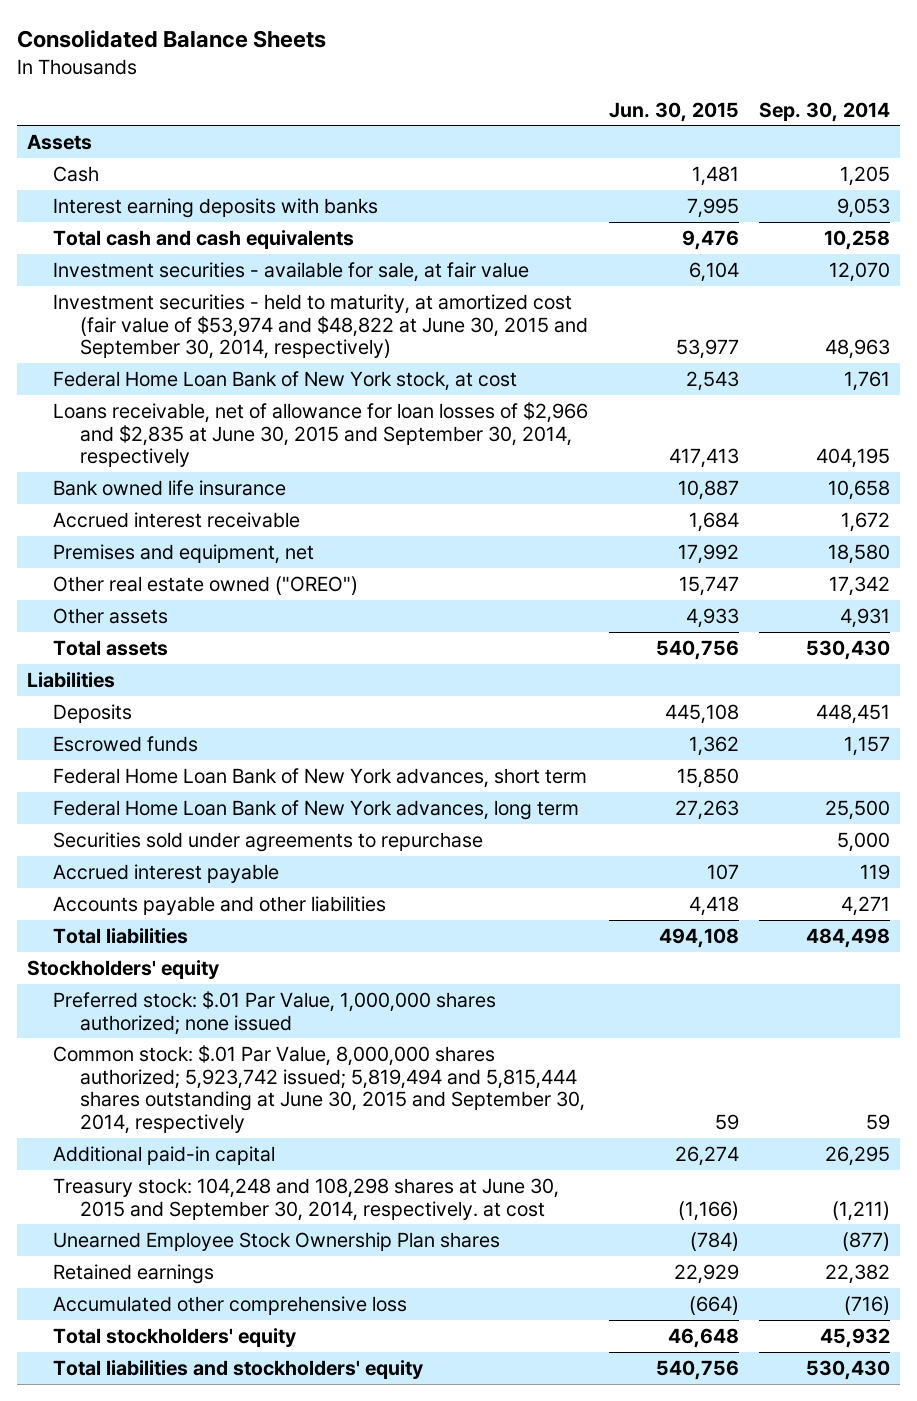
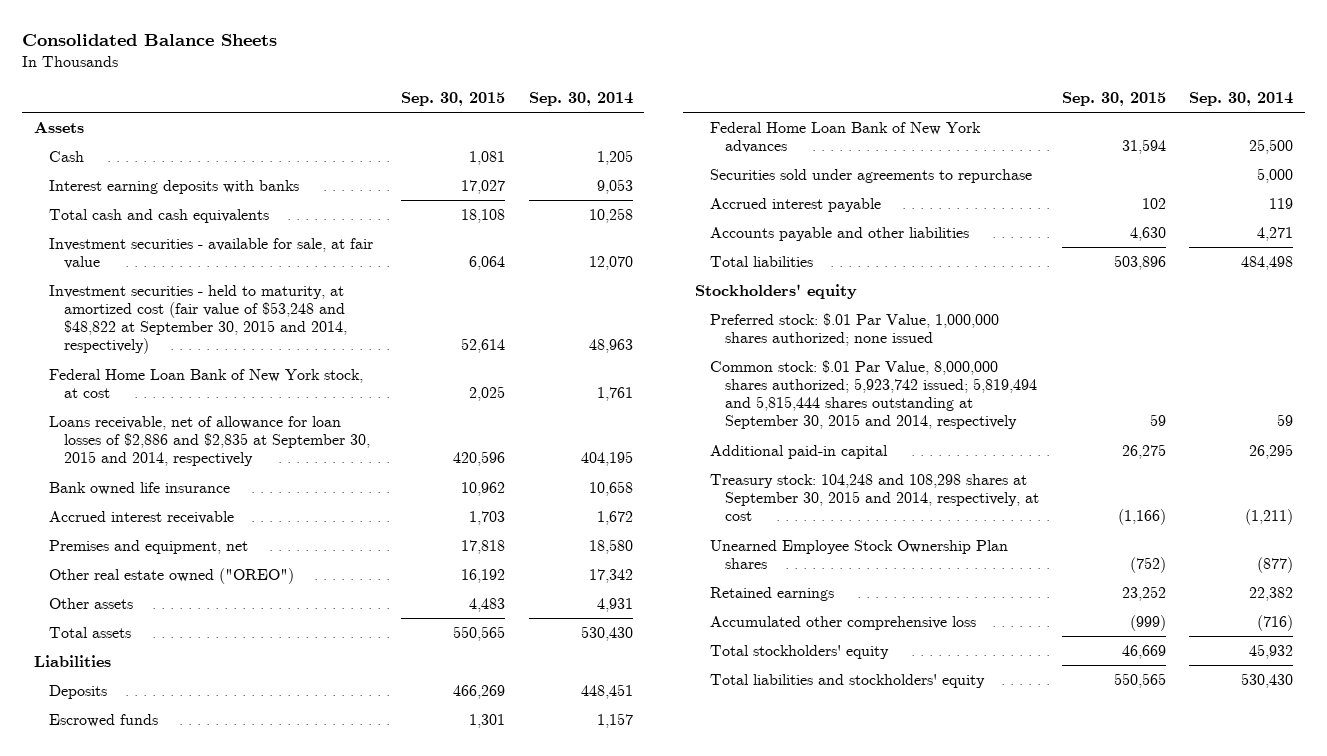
[608,101,739,122] Jun. 30, 2015 -> none
none -> [401,91,506,106] Sep. 30, 2015
[53,293,588,360] Investment securities - held to maturity, at amortized cost (fair value of $53,974 and $48,822 at June 30, 2015 and September 30, 2014, respectively) -> [48,285,347,355] Investment securities - held to maturity, at amortized cost (fair value of $53,248 and $48,822 at September 30, 2015 and 2014, respectively)
[53,401,589,468] Loans receivable, net of allowance for loan losses of $2,966 and $2,835 at June 30, 2015 and September 30, 2014, respectively -> [48,416,370,467] Loans receivable, net of allowance for loan losses of $2,886 and $2,835 at September 30, 2015 and 2014, respectively
[53,767,588,788] Federal Home Loan Bank of New York advances, short term -> none
[53,799,580,820] Federal Home Loan Bank of New York advances, long term -> [709,122,981,154] Federal Home Loan Bank of New York advances
[53,1044,585,1135] Common stock: $.01 Par Value, 8,000,000 shares authorized; 5,923,742 issued; 5,819,494 and 5,815,444 shares outstanding at June 30, 2015 and September 30, 2014, respectively -> [709,360,1037,430] Common stock: $.01 Par Value, 8,000,000 shares authorized; 5,923,742 issued; 5,819,494 and 5,815,444 shares outstanding at September 30, 2015 and 2014, respectively
[53,1177,560,1221] Treasury stock: 104,248 and 108,298 shares at June 30, 2015 and September 30, 2014, respectively. at cost -> [709,474,1039,522] Treasury stock: 104,248 and 108,298 shares at September 30, 2015 and 2014, respectively, at cost

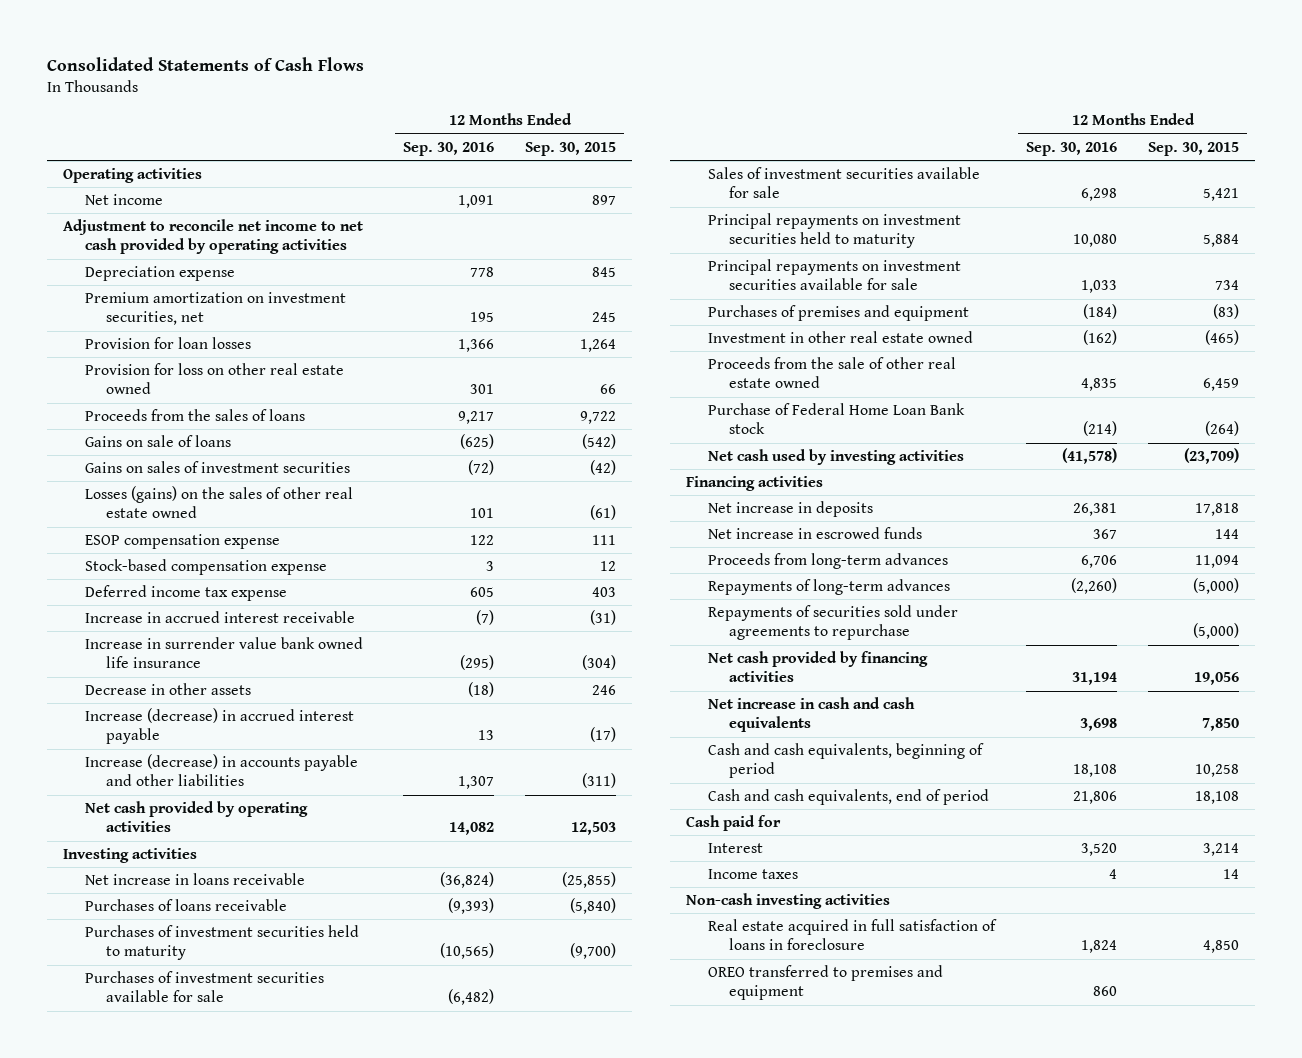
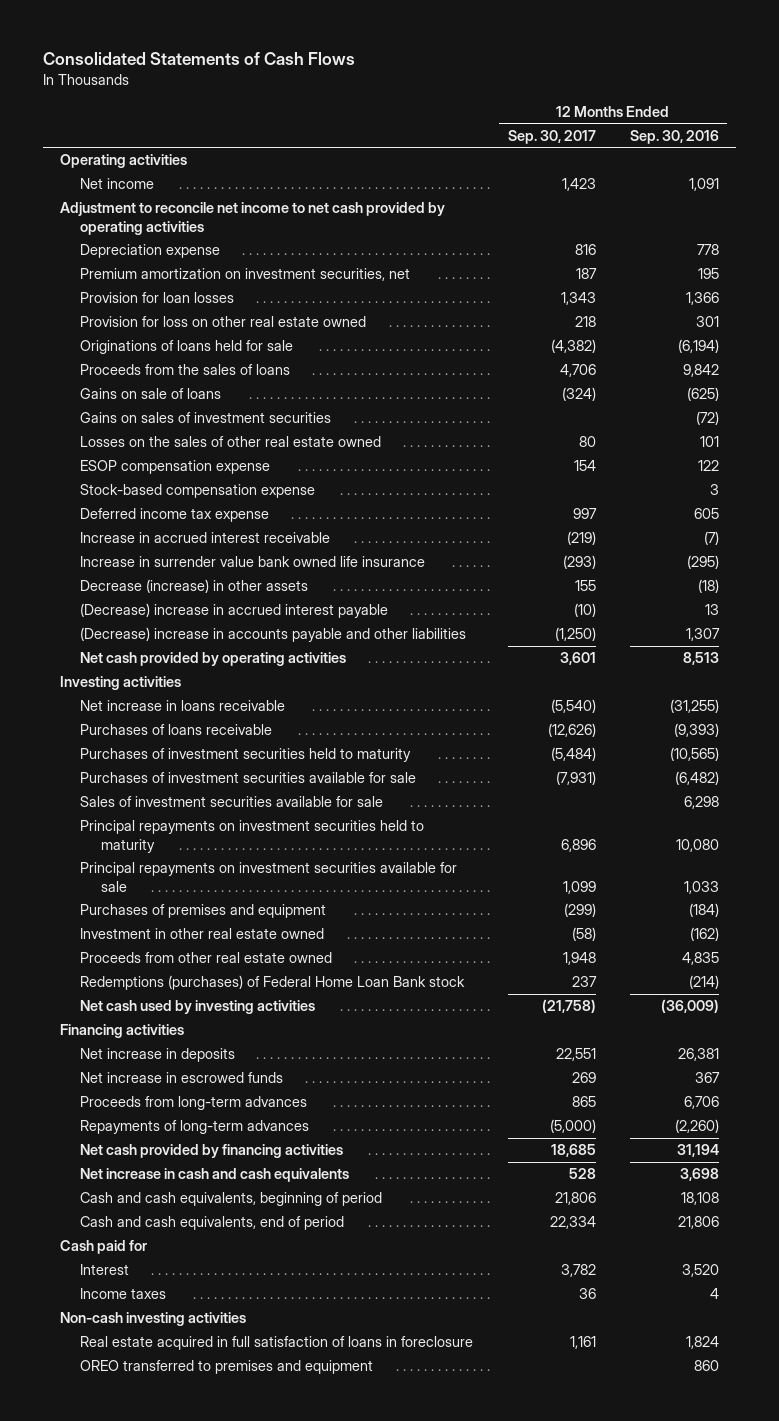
[525,141,617,156] Sep. 30, 2015 -> none
none -> [507,129,596,144] Sep. 30, 2017
none -> [80,340,294,355] Originations of loans held for sale
[457,411,494,425] 9,217 -> [682,364,719,378] 9,842
[84,486,353,519] Losses (gains) on the sales of other real estate owned -> [80,436,382,448] Losses on the sales of other real estate owned
[84,683,251,696] Decrease in other assets -> [80,579,309,594] Decrease (increase) in other assets
[84,708,354,745] Increase (decrease) in accrued interest payable -> [80,603,389,619] (Decrease) increase in accrued interest payable
[84,754,358,787] Increase (decrease) in accounts payable and other liabilities -> [80,627,467,643] (Decrease) increase in accounts payable and other liabilities
[448,822,494,836] 14,082 -> [682,652,719,666] 8,513
[439,872,494,889] (36,824) -> [669,699,719,714] (31,255)
[707,357,956,389] Proceeds from the sale of other real estate owned -> [80,952,333,964] Proceeds from other real estate owned
[707,403,965,435] Purchase of Federal Home Loan Bank stock -> [80,975,466,991] Redemptions (purchases) of Federal Home Loan Bank stock
[1061,448,1117,465] (41,578) -> [660,999,719,1014] (36,009)
[707,605,958,641] Repayments of securities sold under agreements to repurchase -> none

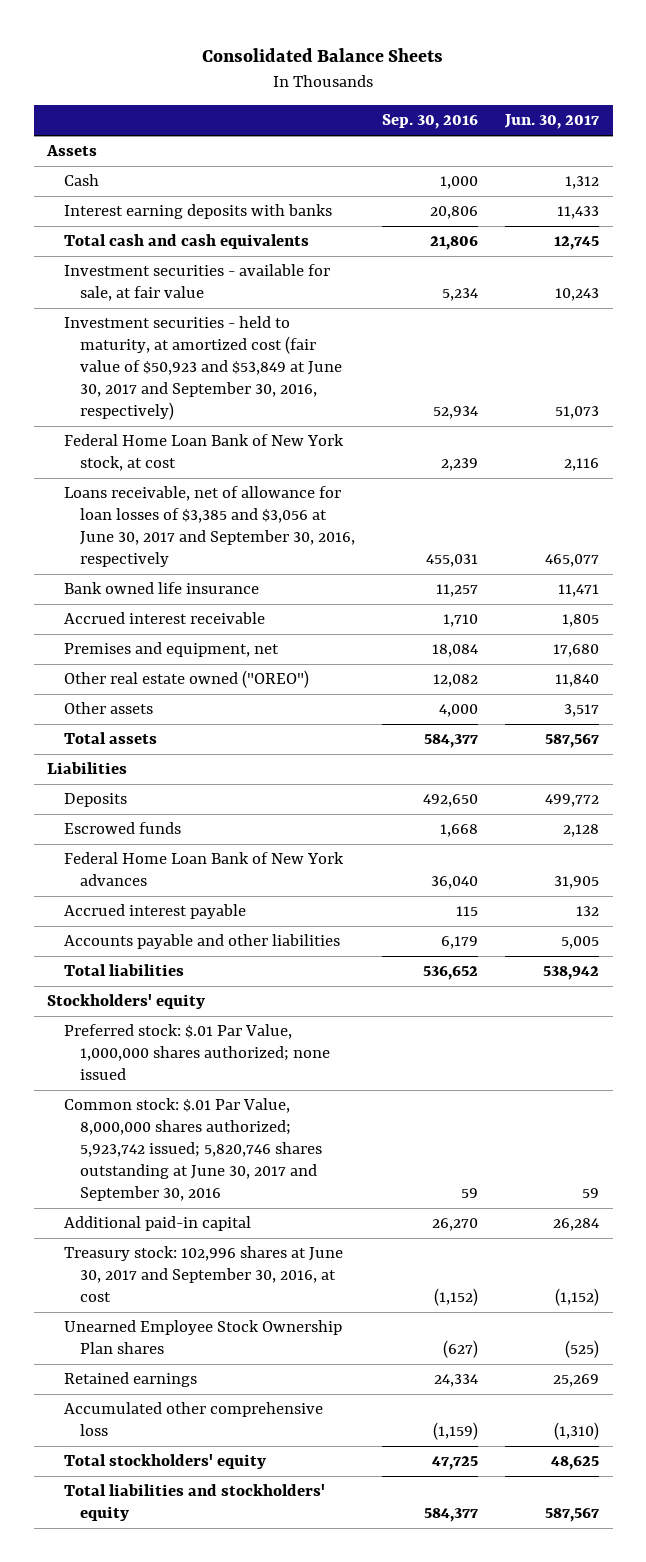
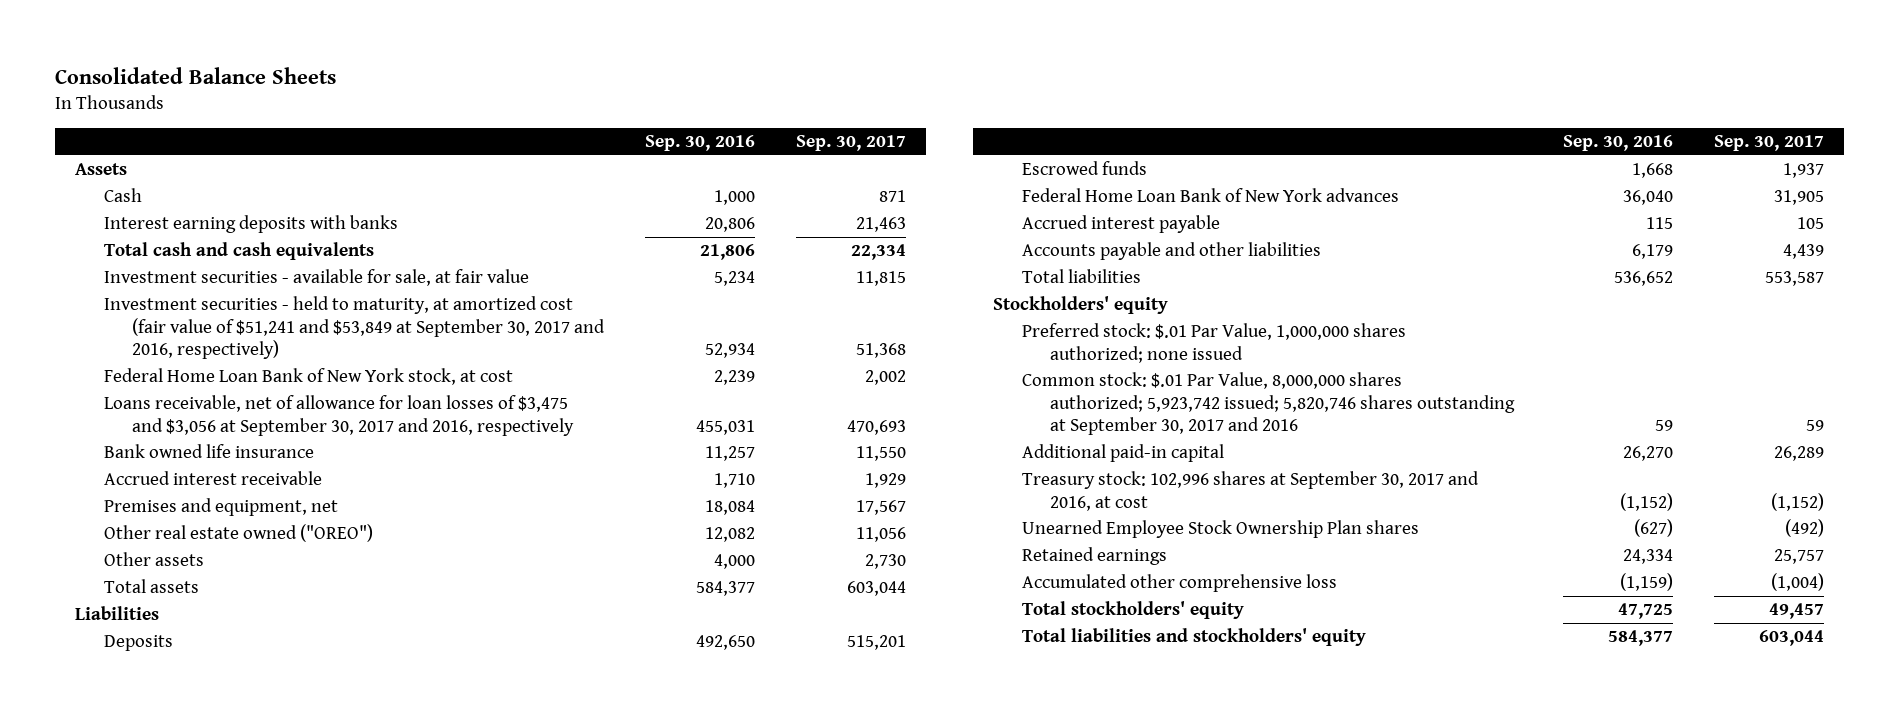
[504,114,600,130] Jun. 30, 2017 -> none
none -> [795,135,906,152] Sep. 30, 2017
[63,316,343,420] Investment securities - held to maturity, at amortized cost (fair value of $50,923 and $53,849 at June 30, 2017 and September 30, 2016, respectively) -> [103,296,605,359] Investment securities - held to maturity, at amortized cost (fair value of $51,241 and $53,849 at September 30, 2017 and 2016, respectively)
[63,486,356,567] Loans receivable, net of allowance for loan losses of $3,385 and $3,056 at June 30, 2017 and September 30, 2016, respectively -> [103,395,574,436] Loans receivable, net of allowance for loan losses of $3,475 and $3,056 at September 30, 2017 and 2016, respectively
[63,1098,323,1201] Common stock: $.01 Par Value, 8,000,000 shares authorized; 5,923,742 issued; 5,820,746 shares outstanding at June 30, 2017 and September 30, 2016 -> [1021,372,1515,435] Common stock: $.01 Par Value, 8,000,000 shares authorized; 5,923,742 issued; 5,820,746 shares outstanding at September 30, 2017 and 2016
[63,1246,343,1303] Treasury stock: 102,996 shares at June 30, 2017 and September 30, 2016, at cost -> [1021,471,1479,511] Treasury stock: 102,996 shares at September 30, 2017 and 2016, at cost

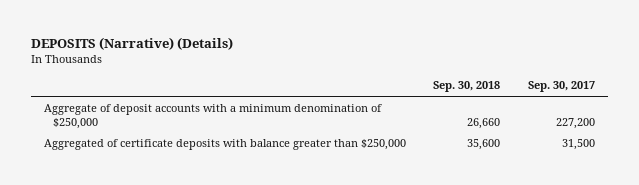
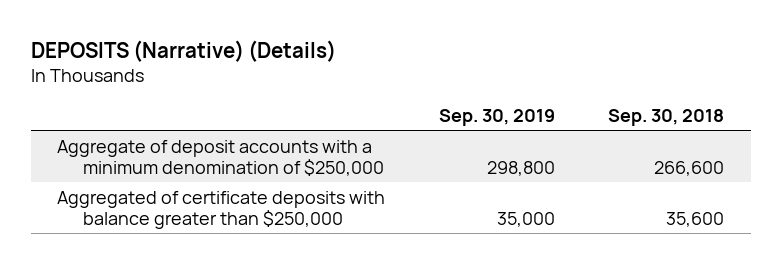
[527,81,595,93] Sep. 30, 2017 -> none
none -> [438,108,555,126] Sep. 30, 2019
[467,117,501,129] 26,660 -> [654,160,725,176] 266,600

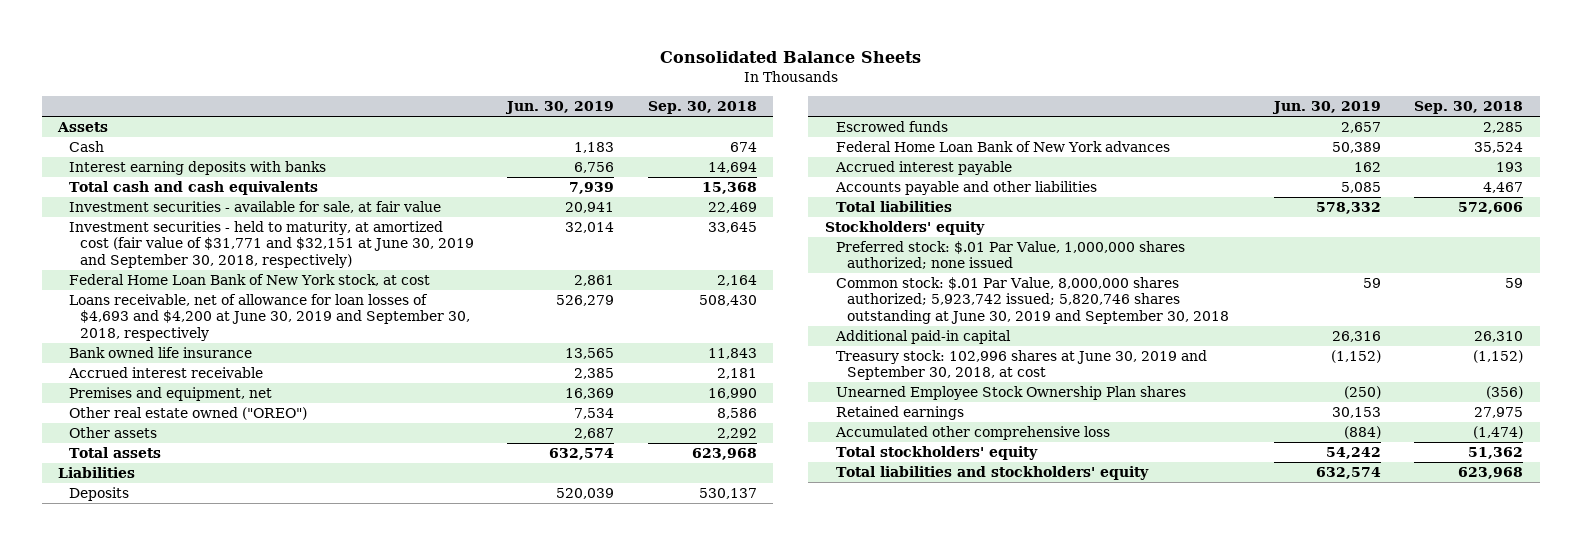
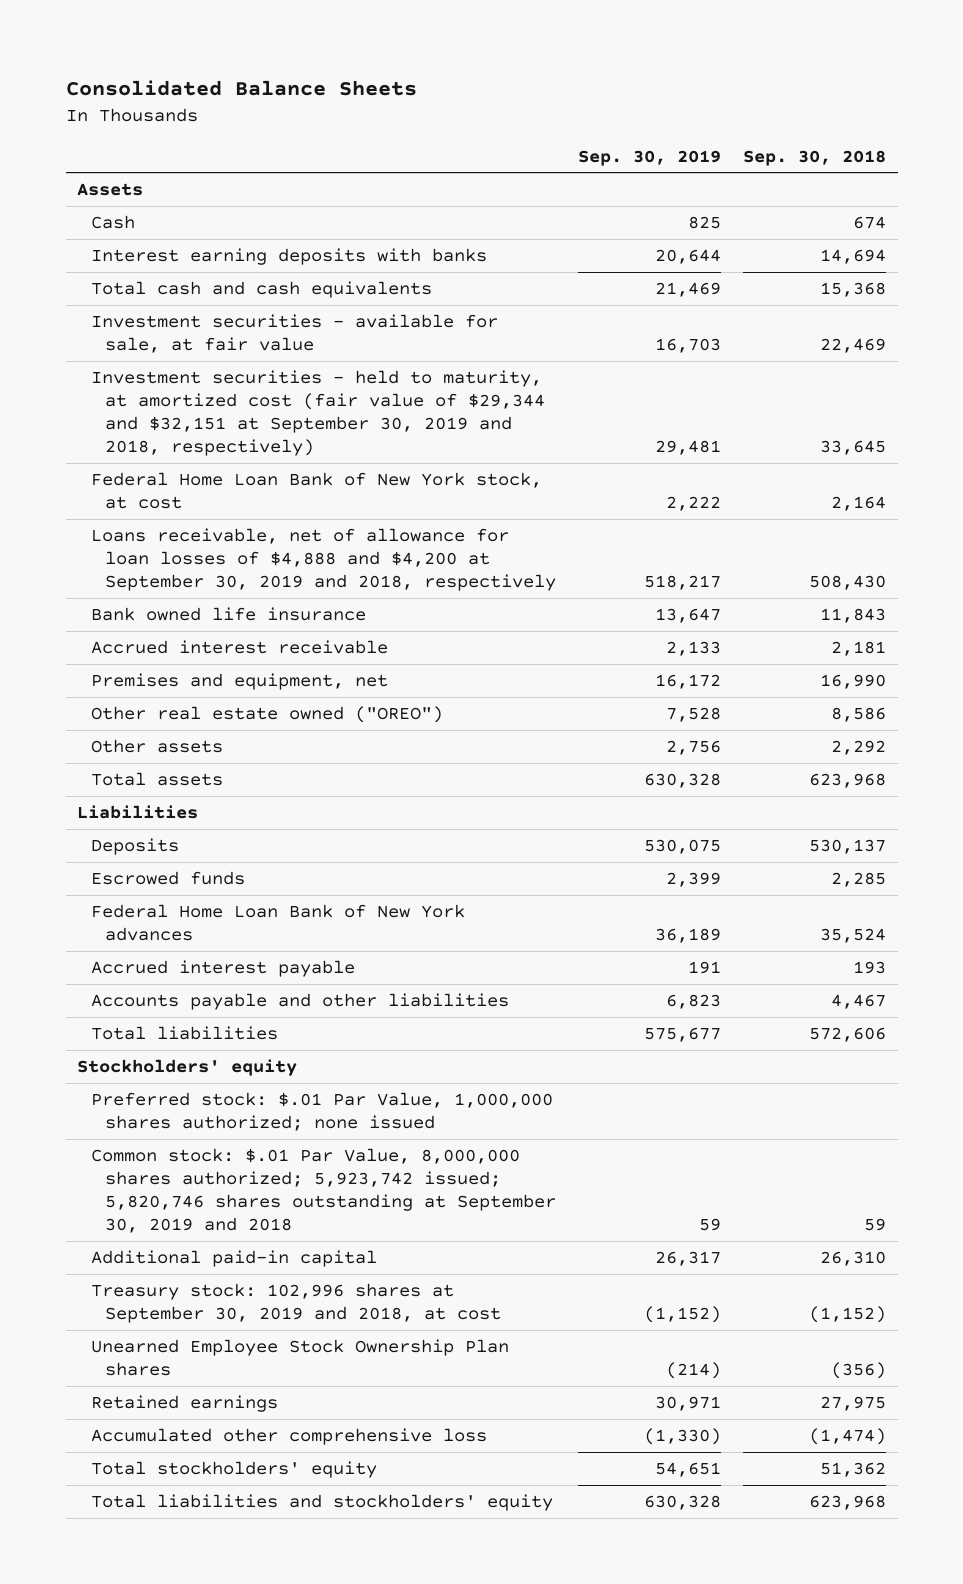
[505,101,615,115] Jun. 30, 2019 -> none
none -> [578,149,722,166] Sep. 30, 2019
[69,221,475,268] Investment securities - held to maturity, at amortized cost (fair value of $31,771 and $32,151 at June 30, 2019 and September 30, 2018, respectively) -> [90,369,545,457] Investment securities - held to maturity, at amortized cost (fair value of $29,344 and $32,151 at September 30, 2019 and 2018, respectively)
[69,294,471,341] Loans receivable, net of allowance for loan losses of $4,693 and $4,200 at June 30, 2019 and September 30, 2018, respectively -> [90,527,556,592] Loans receivable, net of allowance for loan losses of $4,888 and $4,200 at September 30, 2019 and 2018, respectively
[835,277,1229,324] Common stock: $.01 Par Value, 8,000,000 shares authorized; 5,923,742 issued; 5,820,746 shares outstanding at June 30, 2019 and September 30, 2018 -> [90,1147,556,1234] Common stock: $.01 Par Value, 8,000,000 shares authorized; 5,923,742 issued; 5,820,746 shares outstanding at September 30, 2019 and 2018
[835,350,1207,381] Treasury stock: 102,996 shares at June 30, 2019 and September 30, 2018, at cost -> [90,1282,501,1323] Treasury stock: 102,996 shares at September 30, 2019 and 2018, at cost

